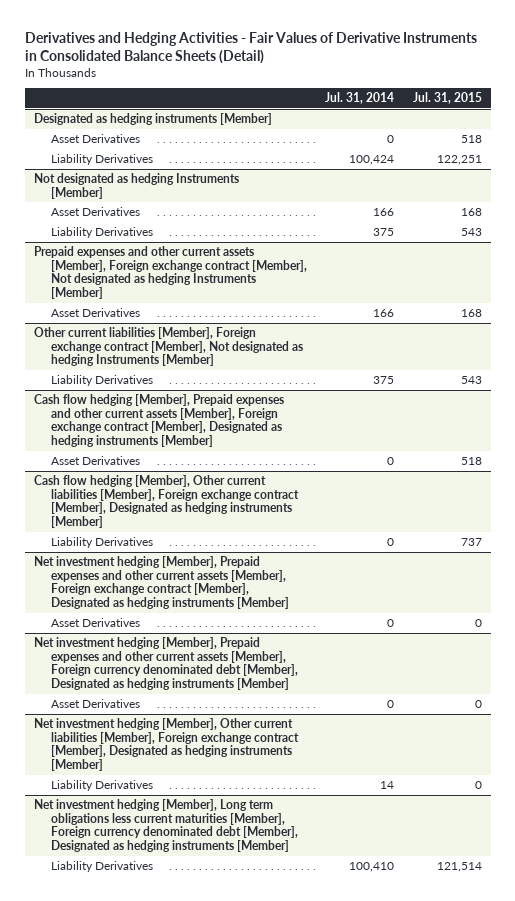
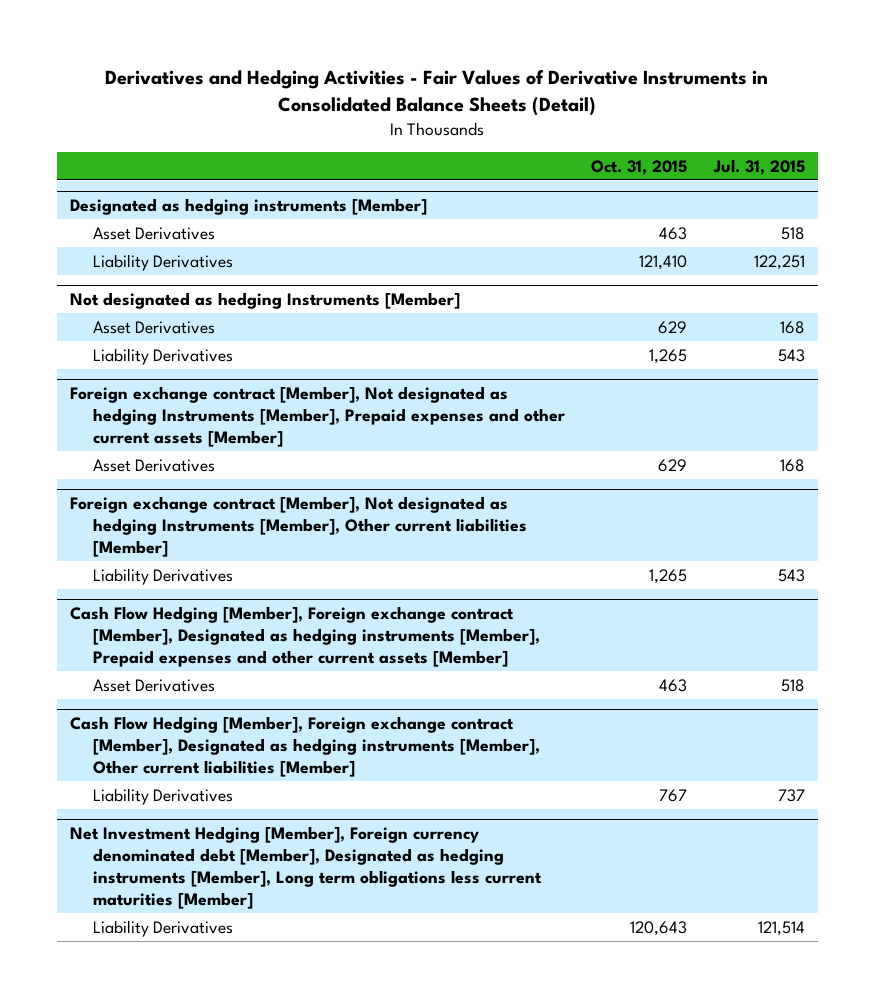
[325,92,395,105] Jul. 31, 2014 -> none
none -> [591,159,688,175] Oct. 31, 2015
[33,245,308,300] Prepaid expenses and other current assets [Member], Foreign exchange contract [Member], Not designated as hedging Instruments [Member] -> [69,386,565,448] Foreign exchange contract [Member], Not designated as hedging Instruments [Member], Prepaid expenses and other current assets [Member]
[33,326,304,367] Other current liabilities [Member], Foreign exchange contract [Member], Not designated as hedging Instruments [Member] -> [69,496,527,558] Foreign exchange contract [Member], Not designated as hedging Instruments [Member], Other current liabilities [Member]
[33,393,284,448] Cash flow hedging [Member], Prepaid expenses and other current assets [Member], Foreign exchange contract [Member], Designated as hedging instruments [Member] -> [69,606,540,668] Cash Flow Hedging [Member], Foreign exchange contract [Member], Designated as hedging instruments [Member], Prepaid expenses and other current assets [Member]
[33,474,300,529] Cash flow hedging [Member], Other current liabilities [Member], Foreign exchange contract [Member], Designated as hedging instruments [Member] -> [69,716,540,778] Cash Flow Hedging [Member], Foreign exchange contract [Member], Designated as hedging instruments [Member], Other current liabilities [Member]
[33,555,290,610] Net investment hedging [Member], Prepaid expenses and other current assets [Member], Foreign exchange contract [Member], Designated as hedging instruments [Member] -> none
[51,617,141,627] Asset Derivatives -> none
[33,636,299,691] Net investment hedging [Member], Prepaid expenses and other current assets [Member], Foreign currency denominated debt [Member], Designated as hedging instruments [Member] -> none
[51,698,141,708] Asset Derivatives -> none
[33,717,300,772] Net investment hedging [Member], Other current liabilities [Member], Foreign exchange contract [Member], Designated as hedging instruments [Member] -> none
[51,779,154,791] Liability Derivatives -> none
[33,798,299,853] Net investment hedging [Member], Long term obligations less current maturities [Member], Foreign currency denominated debt [Member], Designated as hedging instruments [Member] -> [69,826,542,909] Net Investment Hedging [Member], Foreign currency denominated debt [Member], Designated as hedging instruments [Member], Long term obligations less current maturities [Member]

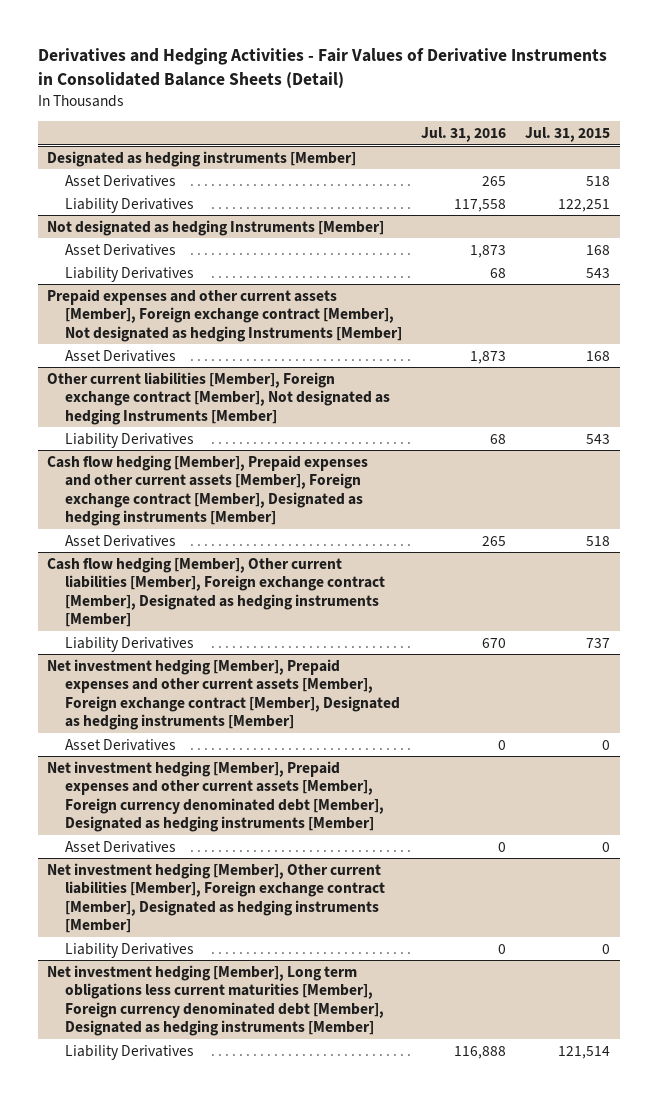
[591,159,688,175] Oct. 31, 2015 -> none
none -> [421,126,507,142] Jul. 31, 2016
[69,386,565,448] Foreign exchange contract [Member], Not designated as hedging Instruments [Member], Prepaid expenses and other current assets [Member] -> [47,288,402,342] Prepaid expenses and other current assets [Member], Foreign exchange contract [Member], Not designated as hedging Instruments [Member]
[69,496,527,558] Foreign exchange contract [Member], Not designated as hedging Instruments [Member], Other current liabilities [Member] -> [47,371,390,425] Other current liabilities [Member], Foreign exchange contract [Member], Not designated as hedging Instruments [Member]
[69,606,540,668] Cash Flow Hedging [Member], Foreign exchange contract [Member], Designated as hedging instruments [Member], Prepaid expenses and other current assets [Member] -> [47,454,369,527] Cash flow hedging [Member], Prepaid expenses and other current assets [Member], Foreign exchange contract [Member], Designated as hedging instruments [Member]
[69,716,540,778] Cash Flow Hedging [Member], Foreign exchange contract [Member], Designated as hedging instruments [Member], Other current liabilities [Member] -> [47,556,385,628] Cash flow hedging [Member], Other current liabilities [Member], Foreign exchange contract [Member], Designated as hedging instruments [Member]
none -> [47,658,400,731] Net investment hedging [Member], Prepaid expenses and other current assets [Member], Foreign exchange contract [Member], Designated as hedging instruments [Member]
none -> [64,738,176,751] Asset Derivatives
none -> [47,760,384,833] Net investment hedging [Member], Prepaid expenses and other current assets [Member], Foreign currency denominated debt [Member], Designated as hedging instruments [Member]
none -> [64,840,176,853] Asset Derivatives
none -> [47,862,385,934] Net investment hedging [Member], Other current liabilities [Member], Foreign exchange contract [Member], Designated as hedging instruments [Member]
none -> [64,942,194,958] Liability Derivatives
[69,826,542,909] Net Investment Hedging [Member], Foreign currency denominated debt [Member], Designated as hedging instruments [Member], Long term obligations less current maturities [Member] -> [47,964,384,1037] Net investment hedging [Member], Long term obligations less current maturities [Member], Foreign currency denominated debt [Member], Designated as hedging instruments [Member]

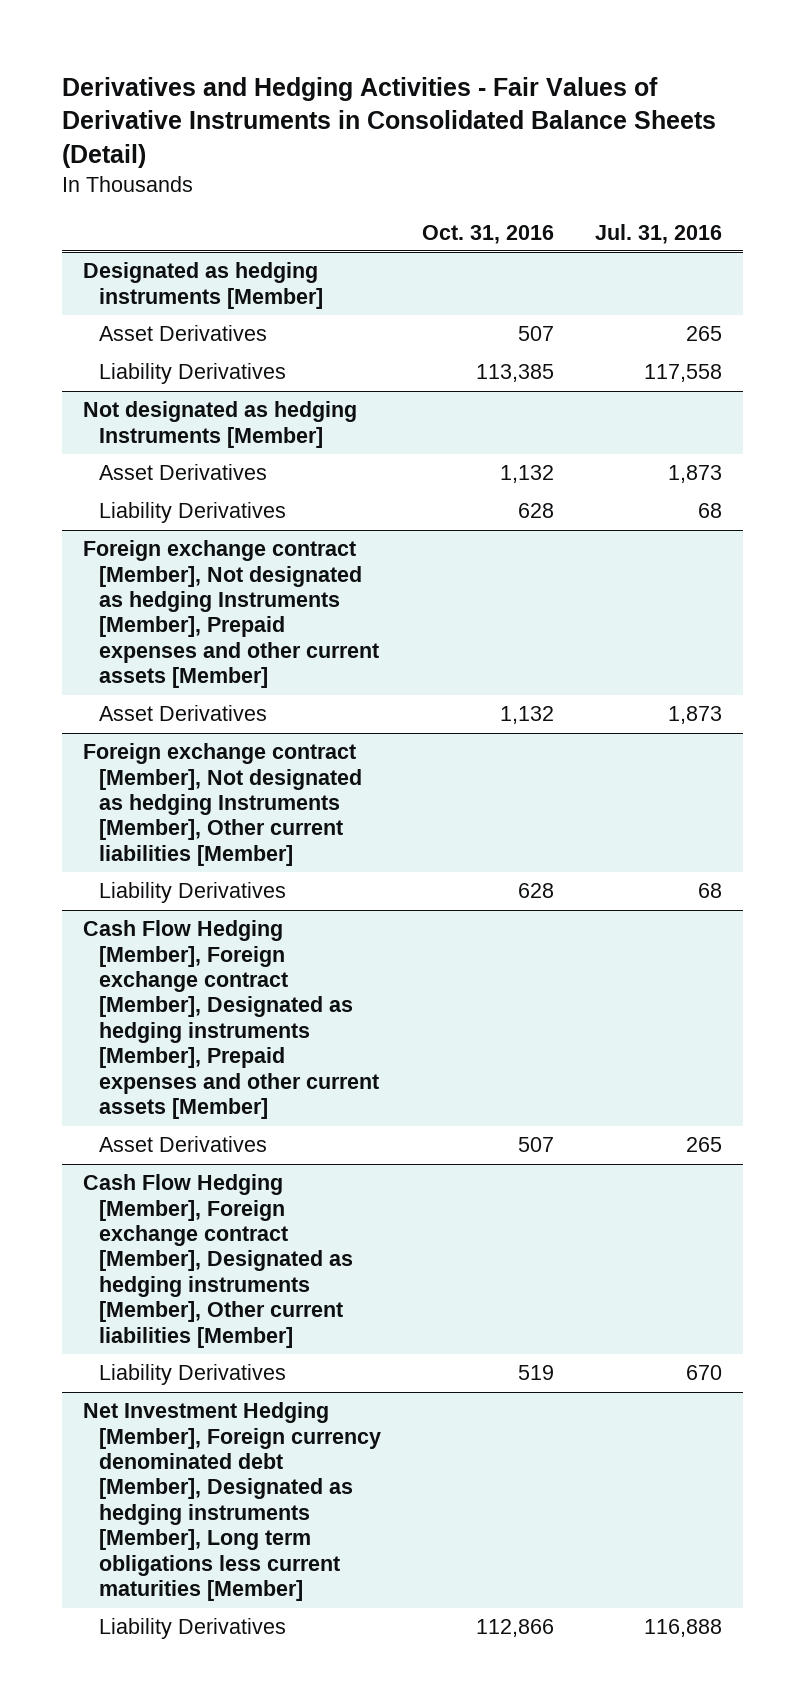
[525,126,611,142] Jul. 31, 2015 -> none
none -> [422,224,555,244] Oct. 31, 2016
[47,288,402,342] Prepaid expenses and other current assets [Member], Foreign exchange contract [Member], Not designated as hedging Instruments [Member] -> [83,540,380,689] Foreign exchange contract [Member], Not designated as hedging Instruments [Member], Prepaid expenses and other current assets [Member]
[47,371,390,425] Other current liabilities [Member], Foreign exchange contract [Member], Not designated as hedging Instruments [Member] -> [83,743,363,866] Foreign exchange contract [Member], Not designated as hedging Instruments [Member], Other current liabilities [Member]
[47,454,369,527] Cash flow hedging [Member], Prepaid expenses and other current assets [Member], Foreign exchange contract [Member], Designated as hedging instruments [Member] -> [83,920,380,1120] Cash Flow Hedging [Member], Foreign exchange contract [Member], Designated as hedging instruments [Member], Prepaid expenses and other current assets [Member]
[47,556,385,628] Cash flow hedging [Member], Other current liabilities [Member], Foreign exchange contract [Member], Designated as hedging instruments [Member] -> [83,1174,354,1348] Cash Flow Hedging [Member], Foreign exchange contract [Member], Designated as hedging instruments [Member], Other current liabilities [Member]
[47,658,400,731] Net investment hedging [Member], Prepaid expenses and other current assets [Member], Foreign exchange contract [Member], Designated as hedging instruments [Member] -> none
[64,738,176,751] Asset Derivatives -> none
[47,760,384,833] Net investment hedging [Member], Prepaid expenses and other current assets [Member], Foreign currency denominated debt [Member], Designated as hedging instruments [Member] -> none
[64,840,176,853] Asset Derivatives -> none
[47,862,385,934] Net investment hedging [Member], Other current liabilities [Member], Foreign exchange contract [Member], Designated as hedging instruments [Member] -> none
[64,942,194,958] Liability Derivatives -> none
[47,964,384,1037] Net investment hedging [Member], Long term obligations less current maturities [Member], Foreign currency denominated debt [Member], Designated as hedging instruments [Member] -> [83,1402,382,1602] Net Investment Hedging [Member], Foreign currency denominated debt [Member], Designated as hedging instruments [Member], Long term obligations less current maturities [Member]

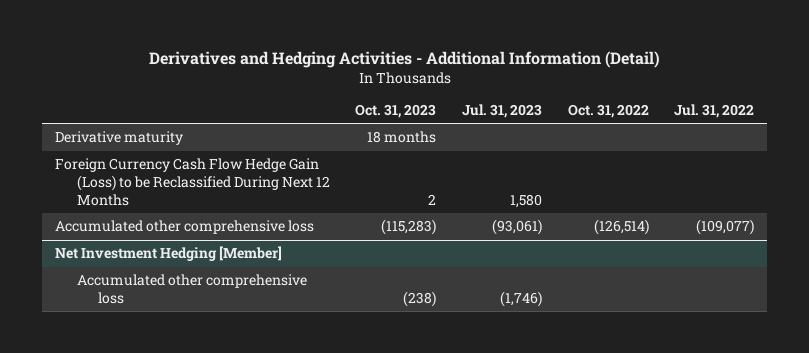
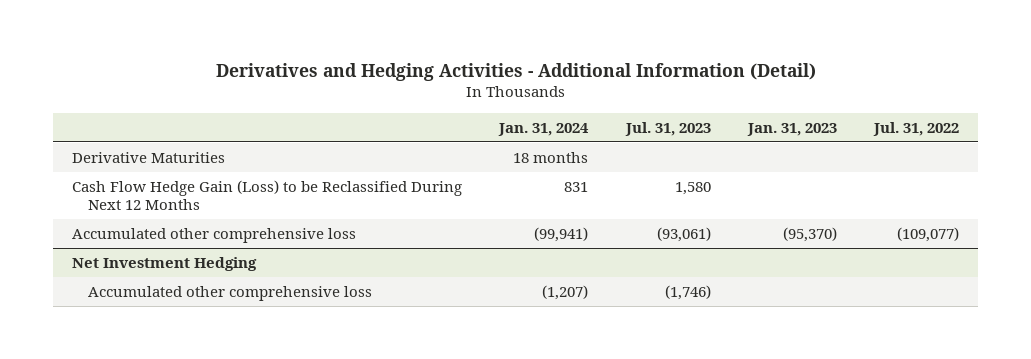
[355,104,437,119] Oct. 31, 2023 -> none
[567,104,649,119] Oct. 31, 2022 -> none
none -> [498,122,590,136] Jan. 31, 2024
none -> [747,122,838,136] Jan. 31, 2023
[55,131,184,146] Derivative maturity -> [71,152,225,164] Derivative Maturities
[55,158,330,206] Foreign Currency Cash Flow Hedge Gain (Loss) to be Reclassified During Next 12 Months -> [71,180,462,210] Cash Flow Hedge Gain (Loss) to be Reclassified During Next 12 Months
[55,246,283,262] Net Investment Hedging [Member] -> [71,257,257,272] Net Investment Hedging

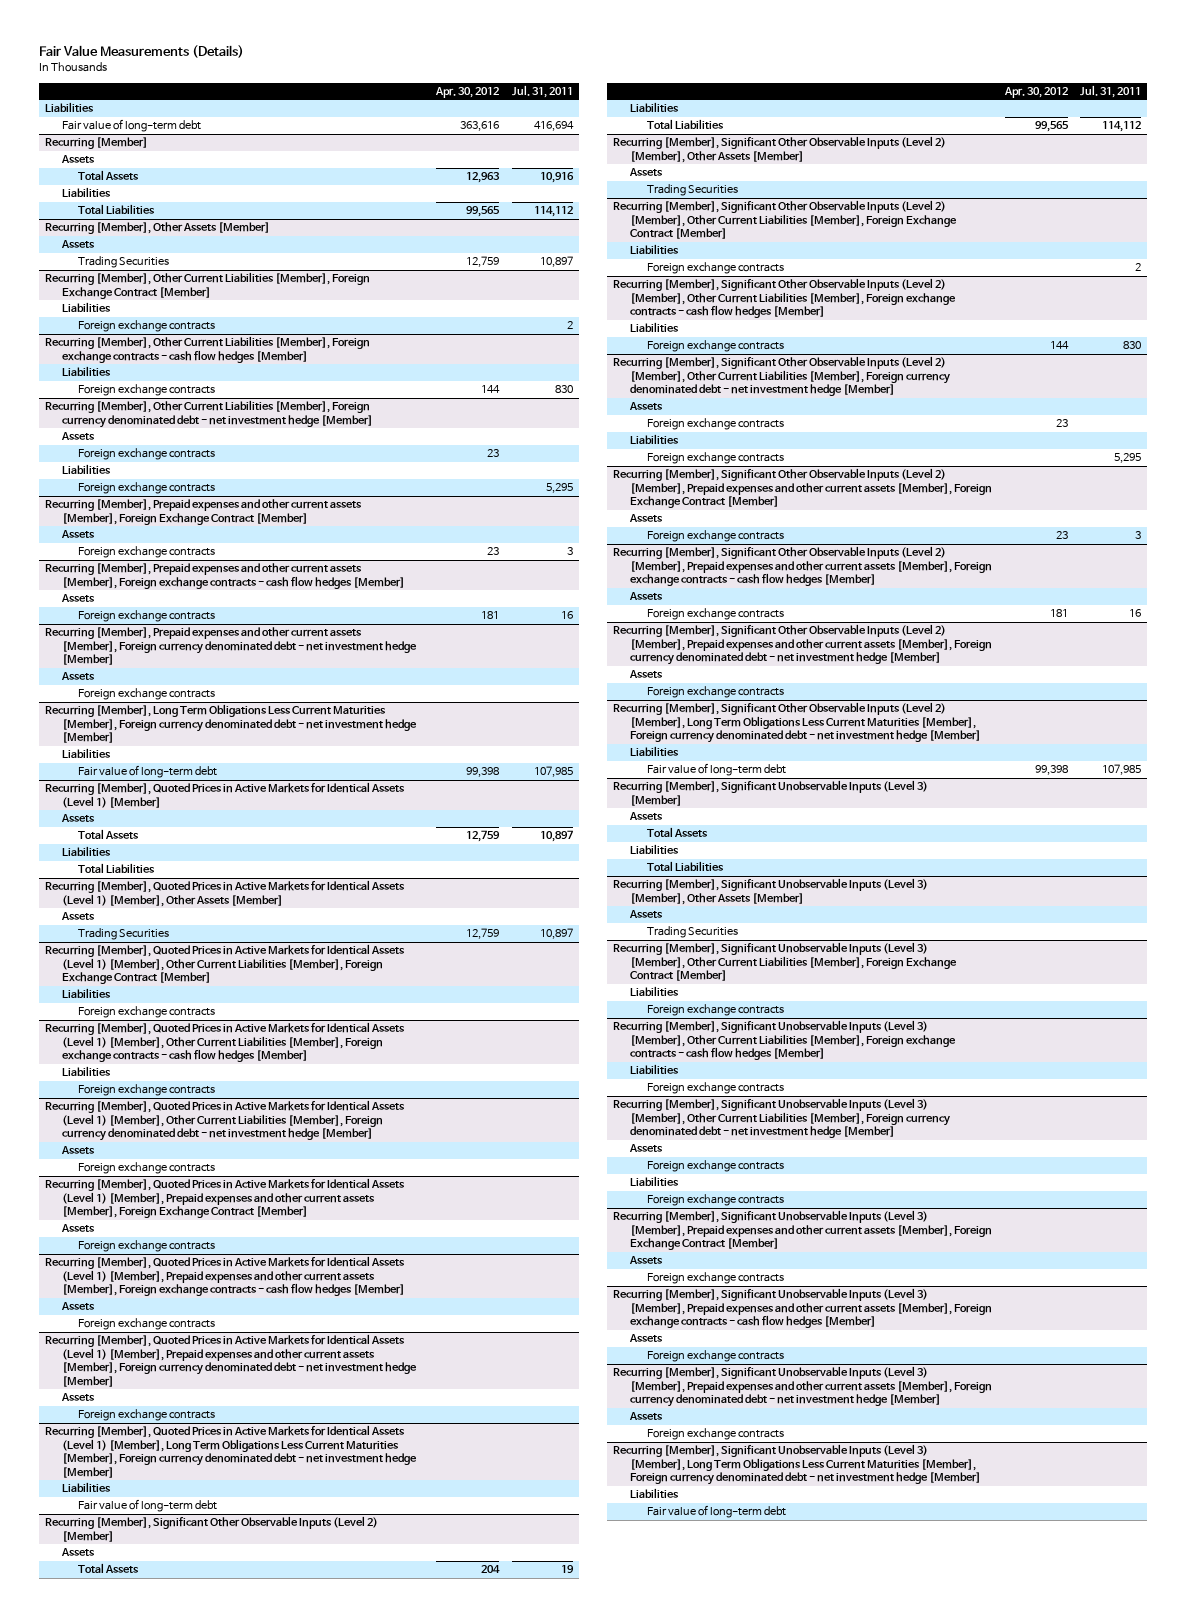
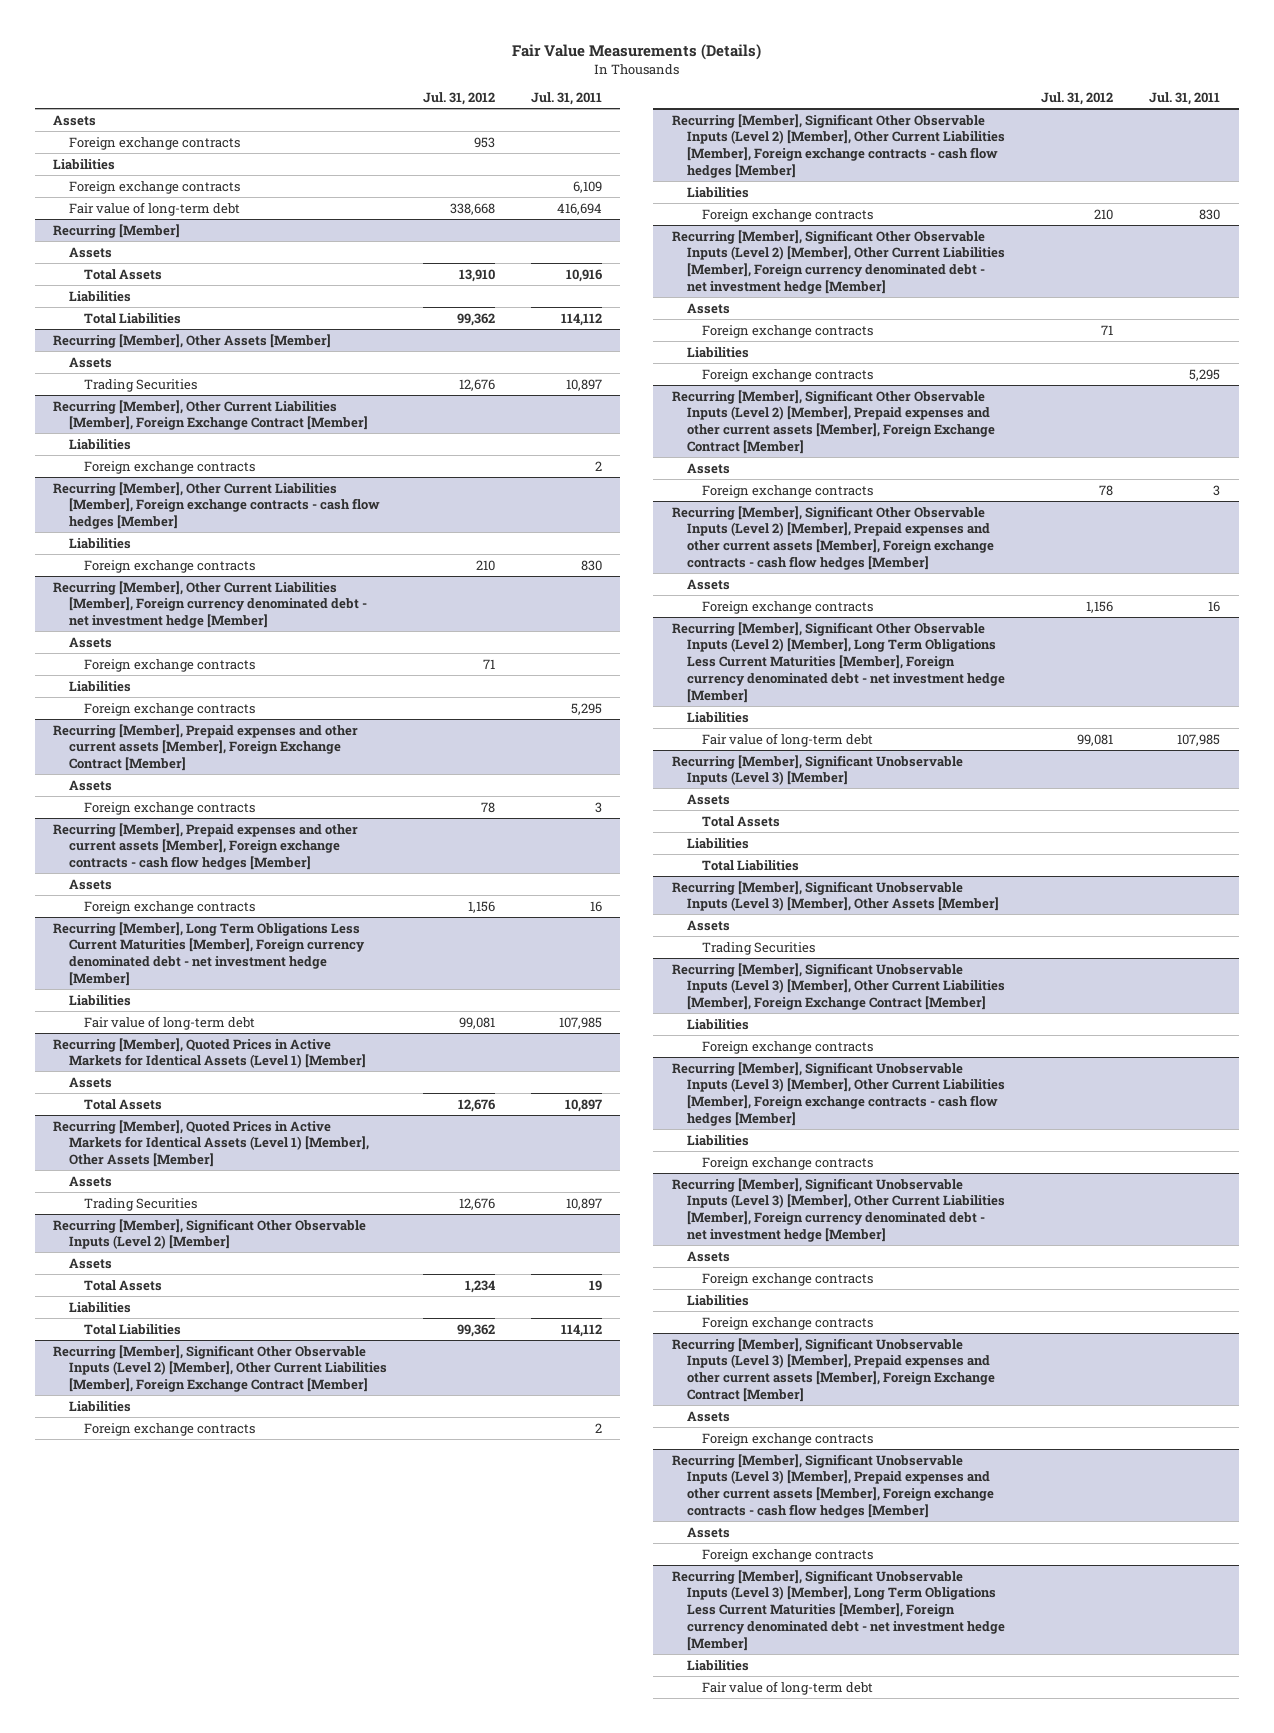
[435,87,500,99] Apr. 30, 2012 -> none
none -> [422,92,495,106] Jul. 31, 2012
none -> [53,114,97,126] Assets
none -> [68,136,240,150] Foreign exchange contracts
none -> [68,180,240,194] Foreign exchange contracts
[45,627,417,666] Recurring [Member], Prepaid expenses and other current assets [Member], Foreign currency denominated debt - net investment hedge [Member] -> none
[60,672,95,681] Assets -> none
[78,688,216,701] Foreign exchange contracts -> none
[61,846,111,857] Liabilities -> none
[78,863,156,874] Total Liabilities -> none
[45,944,406,985] Recurring [Member], Quoted Prices in Active Markets for Identical Assets (Level 1) [Member], Other Current Liabilities [Member], Foreign Exchange Contract [Member] -> none
[61,988,111,999] Liabilities -> none
[78,1006,216,1019] Foreign exchange contracts -> none
[45,1022,406,1063] Recurring [Member], Quoted Prices in Active Markets for Identical Assets (Level 1) [Member], Other Current Liabilities [Member], Foreign exchange contracts - cash flow hedges [Member] -> none
[61,1066,111,1077] Liabilities -> none
[78,1084,216,1097] Foreign exchange contracts -> none
[45,1100,406,1142] Recurring [Member], Quoted Prices in Active Markets for Identical Assets (Level 1) [Member], Other Current Liabilities [Member], Foreign currency denominated debt - net investment hedge [Member] -> none
[60,1146,95,1155] Assets -> none
[78,1162,216,1175] Foreign exchange contracts -> none
[45,1178,406,1219] Recurring [Member], Quoted Prices in Active Markets for Identical Assets (Level 1) [Member], Prepaid expenses and other current assets [Member], Foreign Exchange Contract [Member] -> none
[60,1224,95,1233] Assets -> none
[78,1240,216,1253] Foreign exchange contracts -> none
[45,1256,406,1297] Recurring [Member], Quoted Prices in Active Markets for Identical Assets (Level 1) [Member], Prepaid expenses and other current assets [Member], Foreign exchange contracts - cash flow hedges [Member] -> none
[60,1302,95,1311] Assets -> none
[78,1318,216,1331] Foreign exchange contracts -> none
[45,1334,417,1387] Recurring [Member], Quoted Prices in Active Markets for Identical Assets (Level 1) [Member], Prepaid expenses and other current assets [Member], Foreign currency denominated debt - net investment hedge [Member] -> none
[60,1393,95,1402] Assets -> none
[78,1409,216,1422] Foreign exchange contracts -> none
[45,1425,417,1478] Recurring [Member], Quoted Prices in Active Markets for Identical Assets (Level 1) [Member], Long Term Obligations Less Current Maturities [Member], Foreign currency denominated debt - net investment hedge [Member] -> none
[61,1482,111,1493] Liabilities -> none
[78,1499,218,1513] Fair value of long-term debt -> none
[613,136,947,163] Recurring [Member], Significant Other Observable Inputs (Level 2) [Member], Other Assets [Member] -> none
[628,168,663,177] Assets -> none
[646,184,738,197] Trading Securities -> none
[613,624,992,666] Recurring [Member], Significant Other Observable Inputs (Level 2) [Member], Prepaid expenses and other current assets [Member], Foreign currency denominated debt - net investment hedge [Member] -> none
[628,670,663,679] Assets -> none
[646,686,784,699] Foreign exchange contracts -> none
[613,1366,992,1408] Recurring [Member], Significant Unobservable Inputs (Level 3) [Member], Prepaid expenses and other current assets [Member], Foreign currency denominated debt - net investment hedge [Member] -> none
[628,1412,663,1421] Assets -> none
[646,1428,784,1441] Foreign exchange contracts -> none

